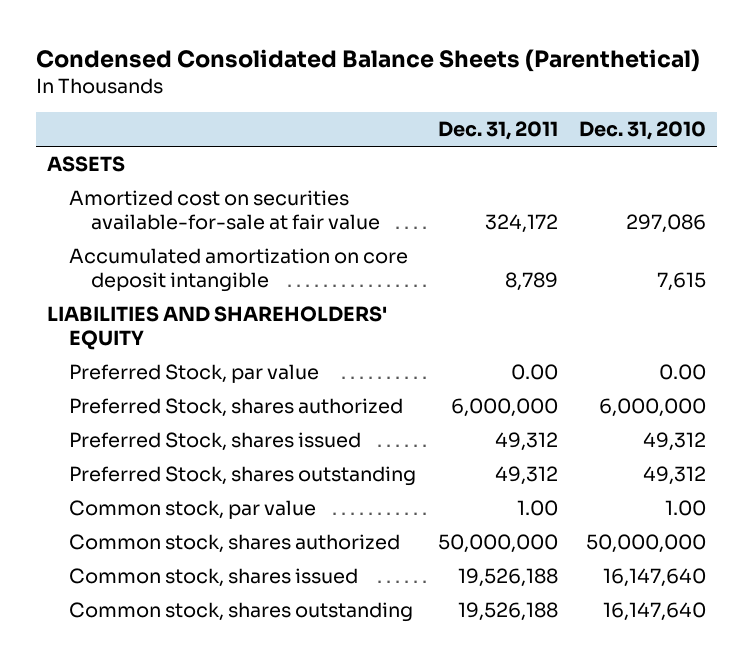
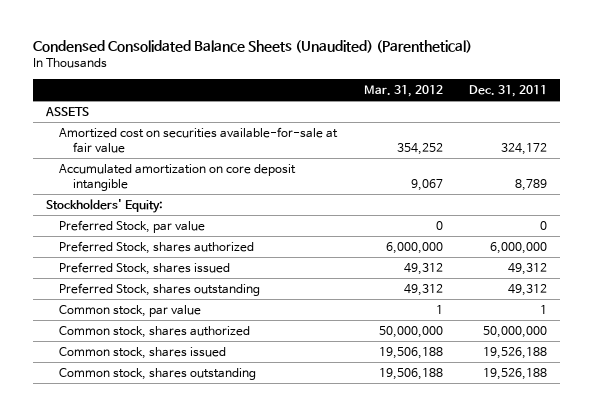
[36,48,701,72] Condensed Consolidated Balance Sheets (Parenthetical) -> [32,40,472,54] Condensed Consolidated Balance Sheets (Unaudited) (Parenthetical)
[579,121,707,141] Dec. 31, 2010 -> none
none -> [363,85,443,98] Mar. 31, 2012
[47,306,388,351] LIABILITIES AND SHAREHOLDERS' EQUITY -> none
none -> [45,198,163,213] Stockholders' Equity:
[510,364,558,381] 0.00 -> [540,220,548,230] 0
[516,500,558,517] 1.00 -> [540,304,548,314] 1

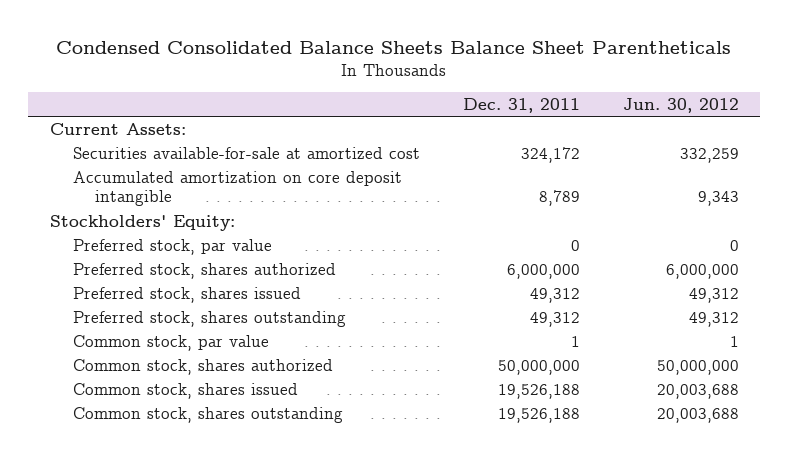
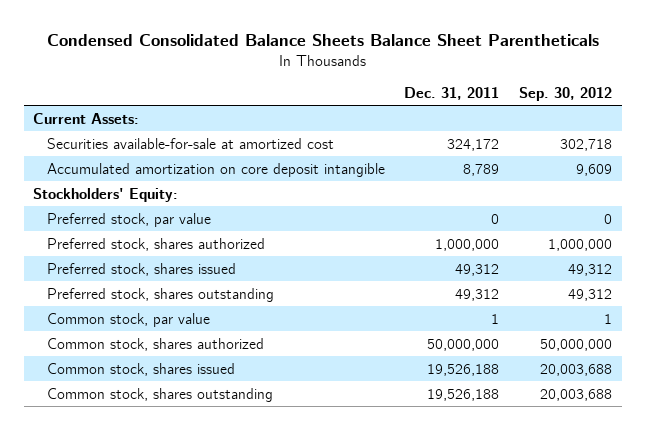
[622,97,739,113] Jun. 30, 2012 -> none
none -> [518,86,612,101] Sep. 30, 2012
[506,263,580,279] 6,000,000 -> [435,238,500,251] 1,000,000

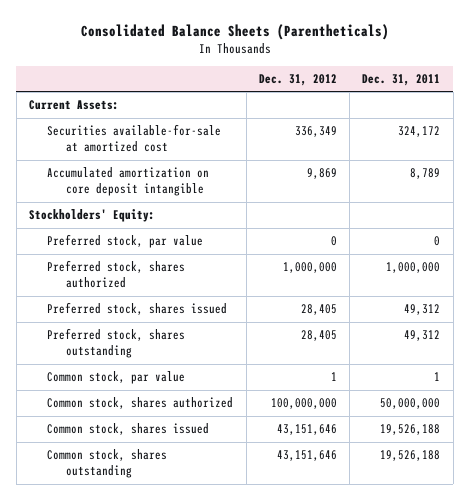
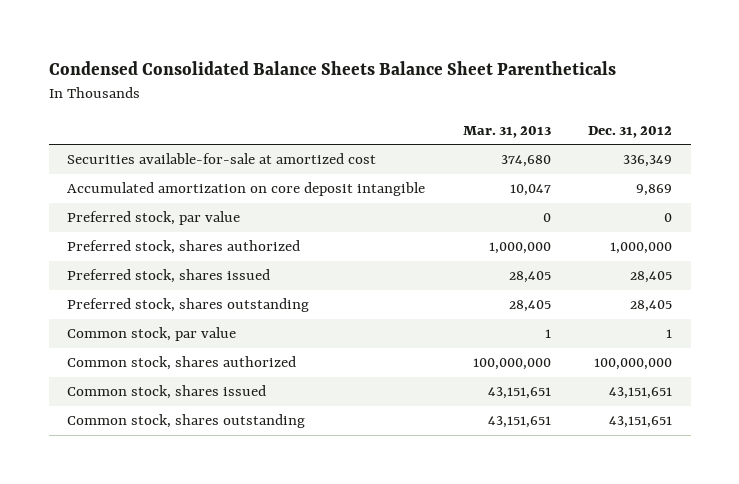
[80,23,389,40] Consolidated Balance Sheets (Parentheticals) -> [48,61,616,76] Condensed Consolidated Balance Sheets Balance Sheet Parentheticals
[362,73,441,86] Dec. 31, 2011 -> none
none -> [462,125,551,138] Mar. 31, 2013
[28,100,119,111] Current Assets: -> none
[28,209,155,223] Stockholders' Equity: -> none
[276,424,337,436] 43,151,646 -> [608,387,672,400] 43,151,651
[276,450,337,462] 43,151,646 -> [608,416,672,429] 43,151,651

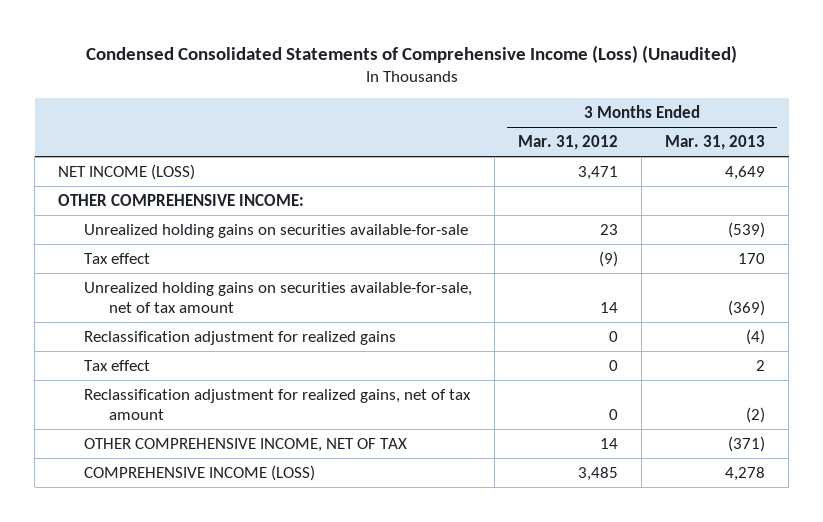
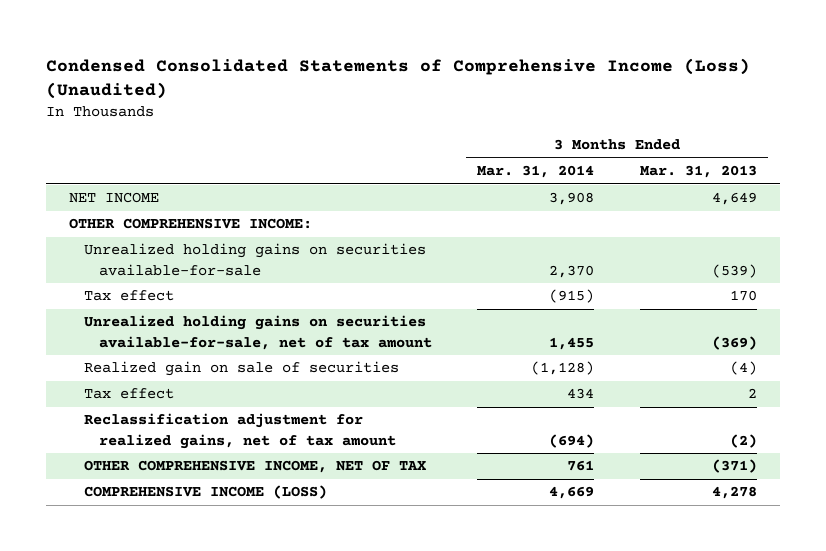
[518,135,619,151] Mar. 31, 2012 -> none
none -> [477,165,595,179] Mar. 31, 2014
[58,163,196,180] NET INCOME (LOSS) -> [69,192,160,204] NET INCOME
[83,330,396,345] Reclassification adjustment for realized gains -> none
none -> [83,361,399,377] Realized gain on sale of securities

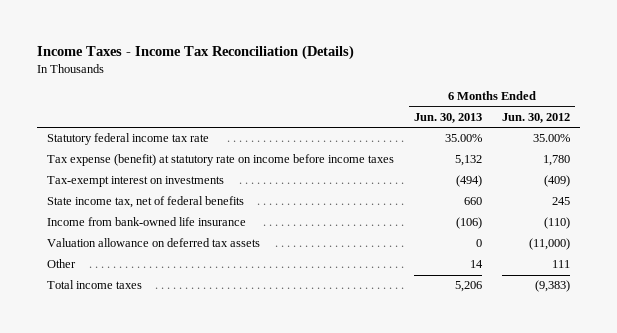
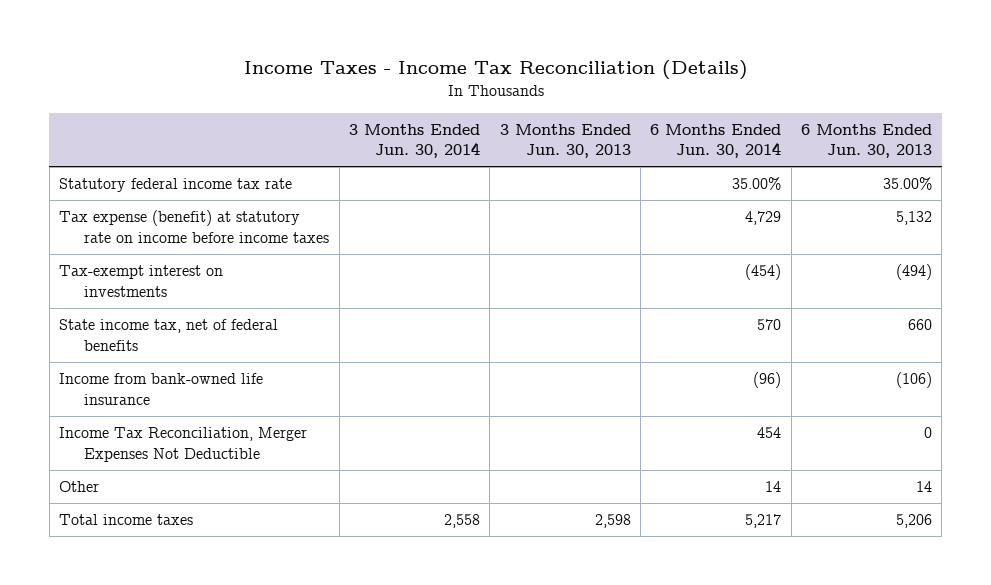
[502,112,571,123] Jun. 30, 2012 -> none
none -> [349,123,481,159] 3 Months Ended Jun. 30, 2014
none -> [499,123,631,159] 3 Months Ended Jun. 30, 2013
none -> [650,123,782,159] 6 Months Ended Jun. 30, 2014
[46,238,260,248] Valuation allowance on deferred tax assets -> none
none -> [59,426,308,462] Income Tax Reconciliation, Merger Expenses Not Deductible

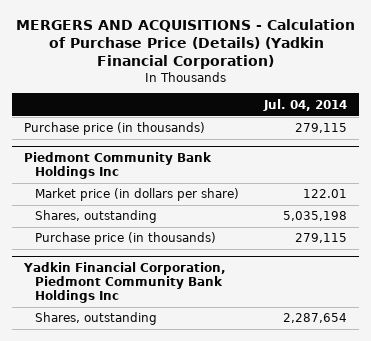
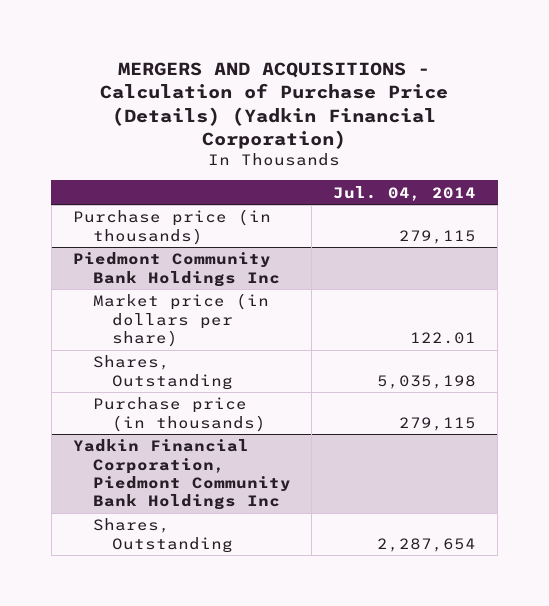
[34,210,157,224] Shares, outstanding -> [92,355,234,390] Shares, Outstanding
[34,312,157,326] Shares, outstanding -> [92,518,234,553] Shares, Outstanding

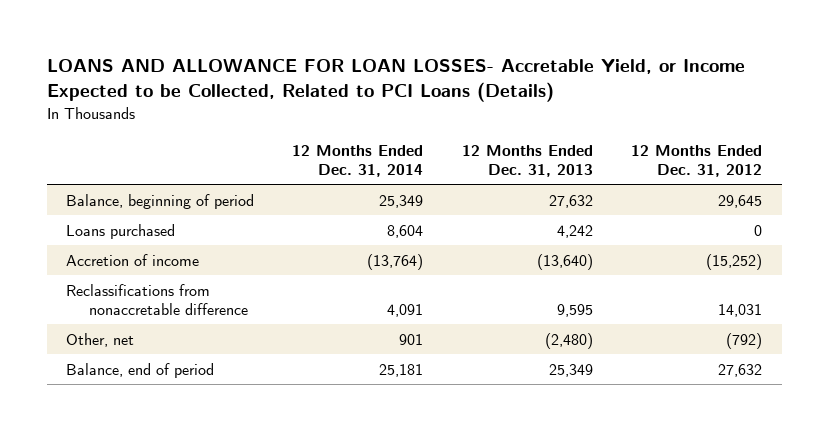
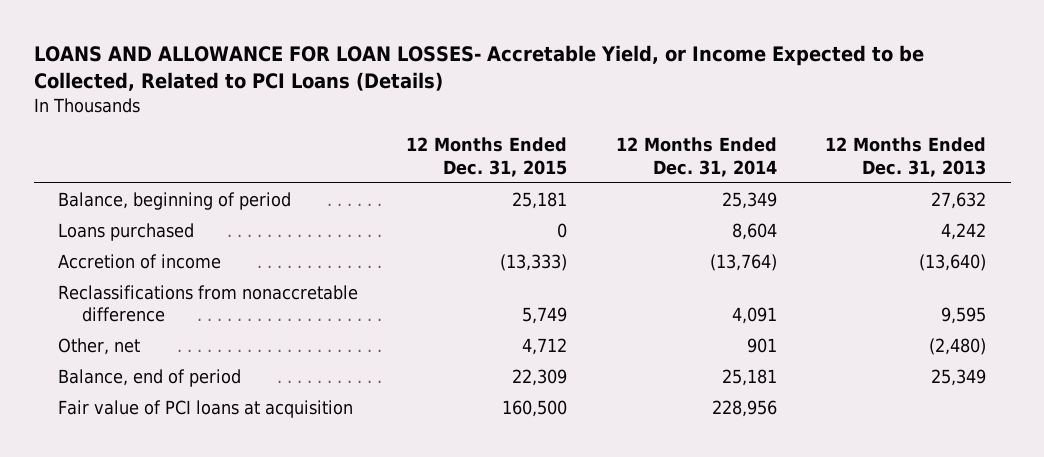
[631,145,763,177] 12 Months Ended Dec. 31, 2012 -> none
none -> [406,136,568,177] 12 Months Ended Dec. 31, 2015
none -> [57,399,353,418] Fair value of PCI loans at acquisition

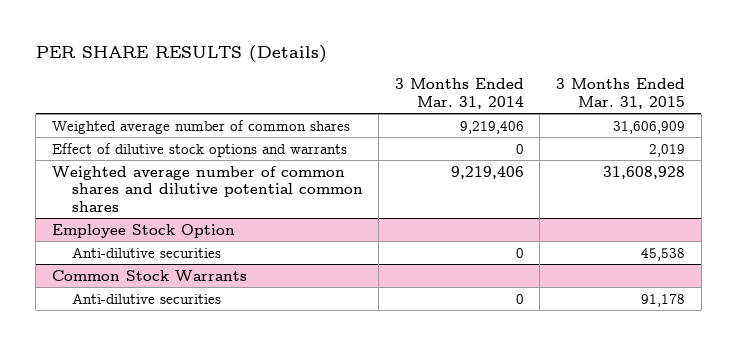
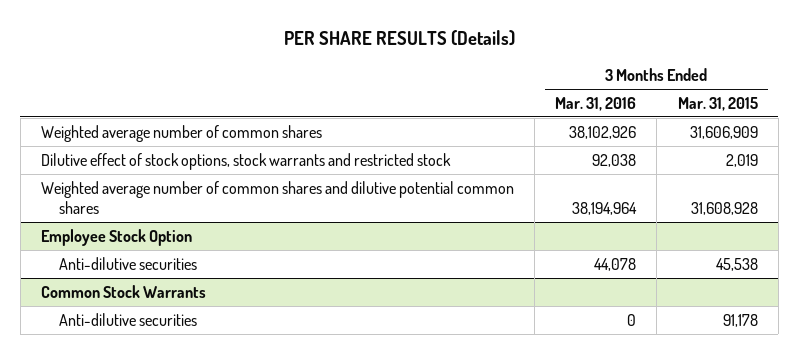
[394,77,524,109] 3 Months Ended Mar. 31, 2014 -> none
none -> [555,96,637,111] Mar. 31, 2016
[51,142,347,157] Effect of dilutive stock options and warrants -> [40,152,451,170] Dilutive effect of stock options, stock warrants and restricted stock

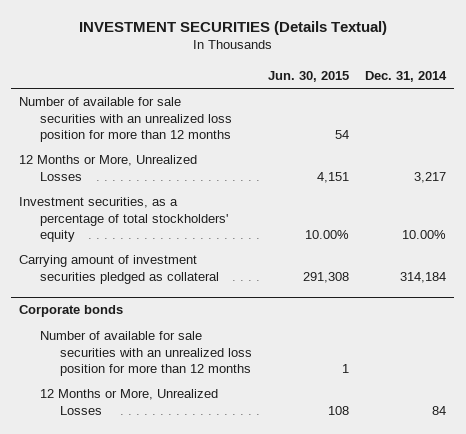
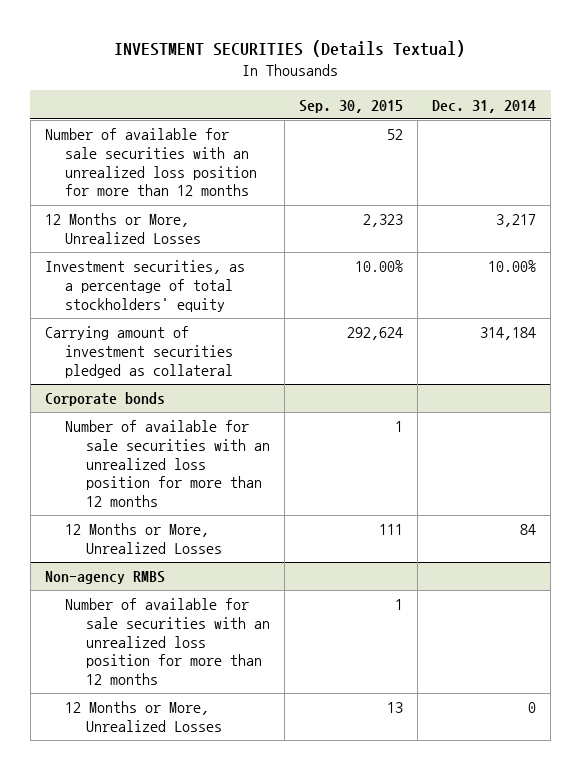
[267,70,349,82] Jun. 30, 2015 -> none
none -> [298,99,403,113] Sep. 30, 2015
none -> [44,571,165,585] Non-agency RMBS
none -> [65,598,270,686] Number of available for sale securities with an unrealized loss position for more than 12 months
none -> [65,701,222,732] 12 Months or More, Unrealized Losses

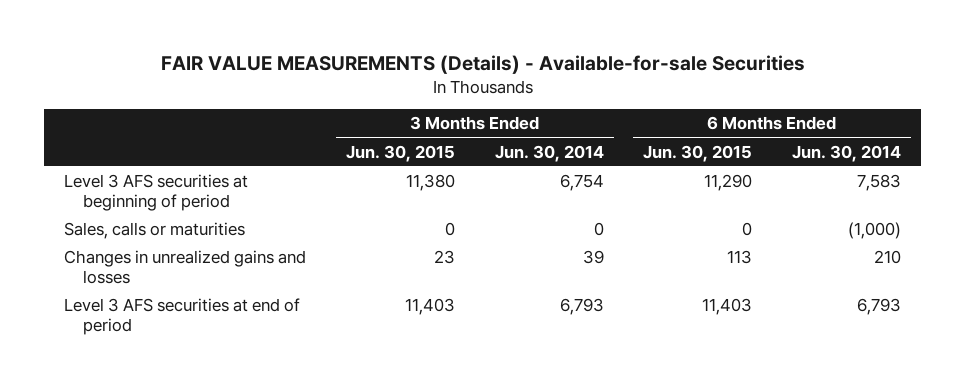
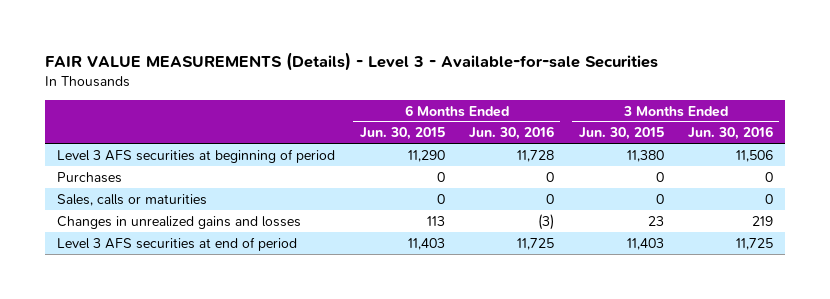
[160,55,805,75] FAIR VALUE MEASUREMENTS (Details) - Available-for-sale Securities -> [44,51,658,71] FAIR VALUE MEASUREMENTS (Details) - Level 3 - Available-for-sale Securities
[494,144,604,162] Jun. 30, 2014 -> none
[792,144,902,162] Jun. 30, 2014 -> none
none -> [469,126,555,141] Jun. 30, 2016
none -> [688,126,774,141] Jun. 30, 2016
none -> [56,171,122,183] Purchases

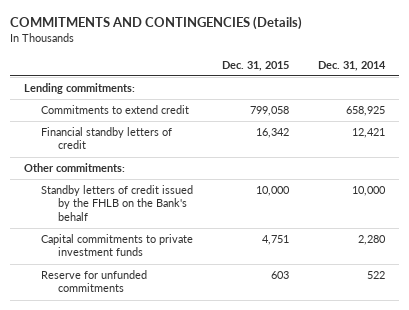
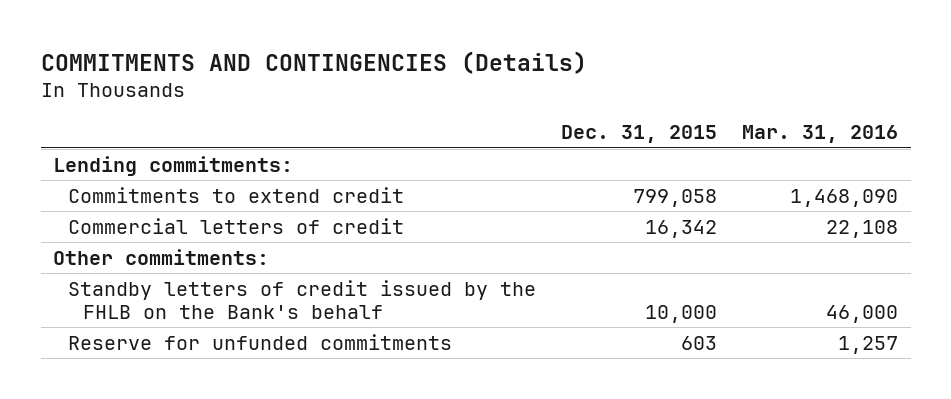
[317,60,386,71] Dec. 31, 2014 -> none
none -> [742,125,899,144] Mar. 31, 2016
[40,127,172,150] Financial standby letters of credit -> [68,217,405,234] Commercial letters of credit
[40,234,193,257] Capital commitments to private investment funds -> none

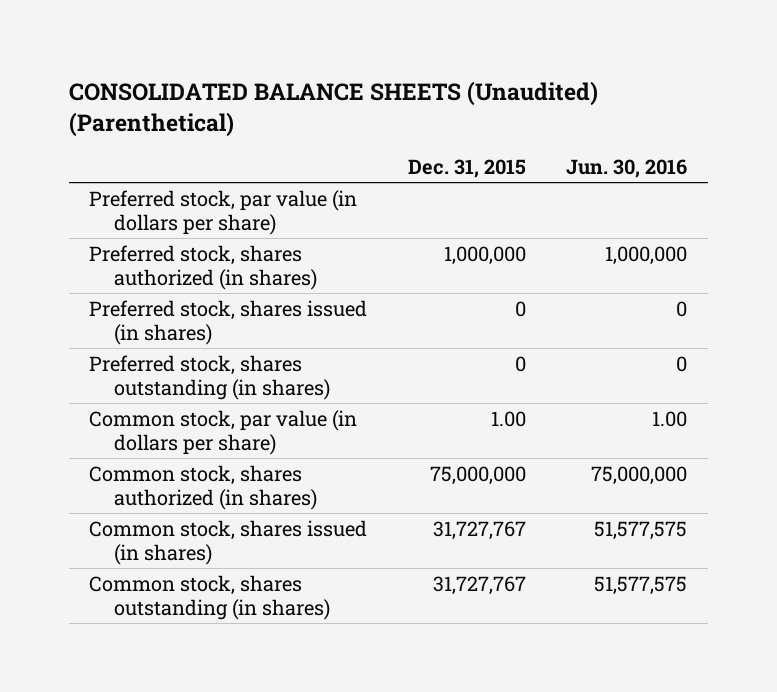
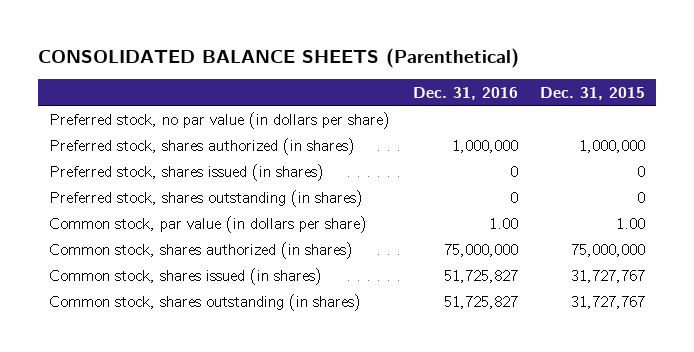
[68,81,598,138] CONSOLIDATED BALANCE SHEETS (Unaudited) (Parenthetical) -> [38,48,520,69] CONSOLIDATED BALANCE SHEETS (Parenthetical)
[566,159,688,179] Jun. 30, 2016 -> none
none -> [412,86,518,100] Dec. 31, 2016
[89,189,358,235] Preferred stock, par value (in dollars per share) -> [49,111,391,129] Preferred stock, no par value (in dollars per share)

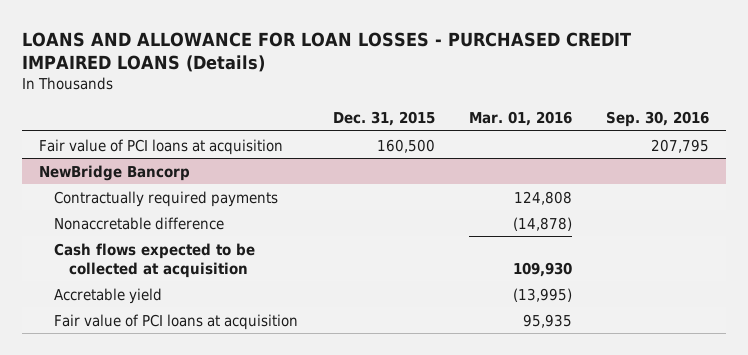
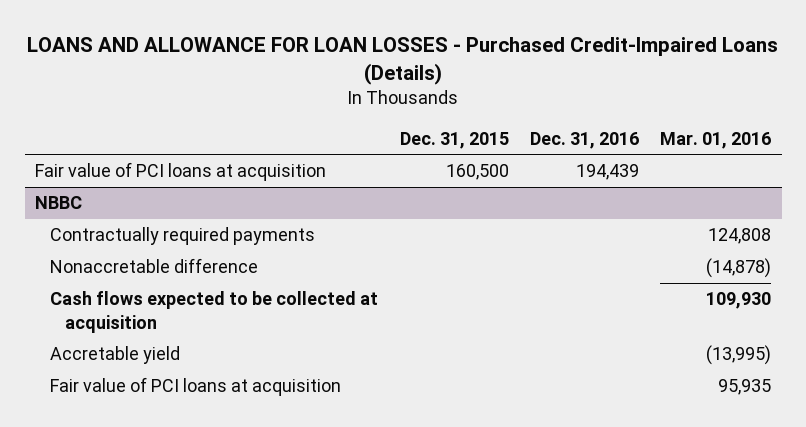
[22,31,632,73] LOANS AND ALLOWANCE FOR LOAN LOSSES - PURCHASED CREDIT IMPAIRED LOANS (Details) -> [27,37,779,86] LOANS AND ALLOWANCE FOR LOAN LOSSES - Purchased Credit-Impaired Loans (Details)
[605,111,709,128] Sep. 30, 2016 -> none
none -> [529,131,639,149] Dec. 31, 2016
[39,164,191,181] NewBridge Bancorp -> [35,196,83,210] NBBC

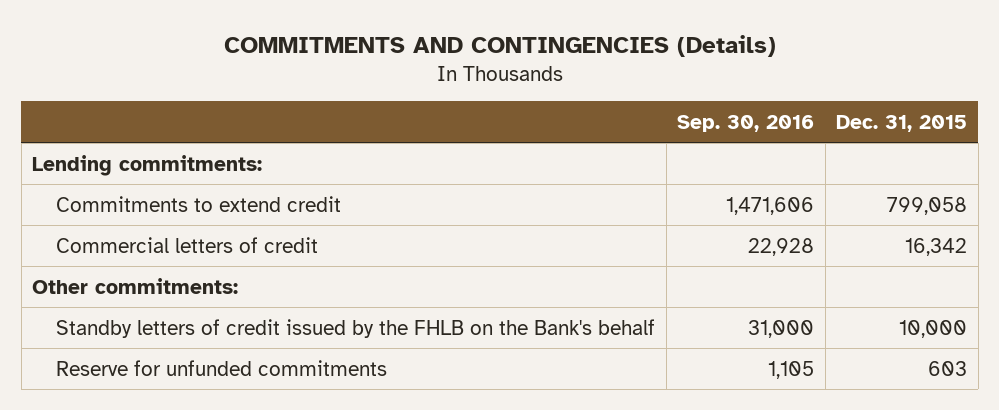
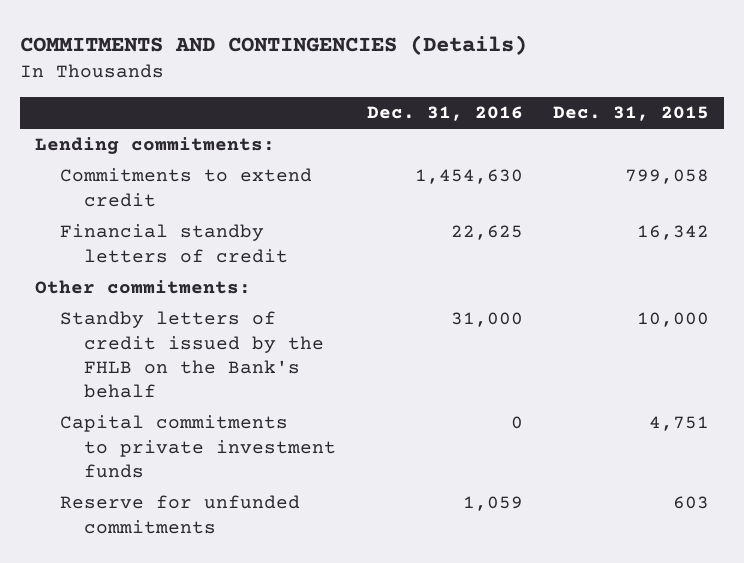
[677,114,815,132] Sep. 30, 2016 -> none
none -> [366,106,523,122] Dec. 31, 2016
[55,236,318,253] Commercial letters of credit -> [59,224,289,263] Financial standby letters of credit
none -> [59,415,337,479] Capital commitments to private investment funds

